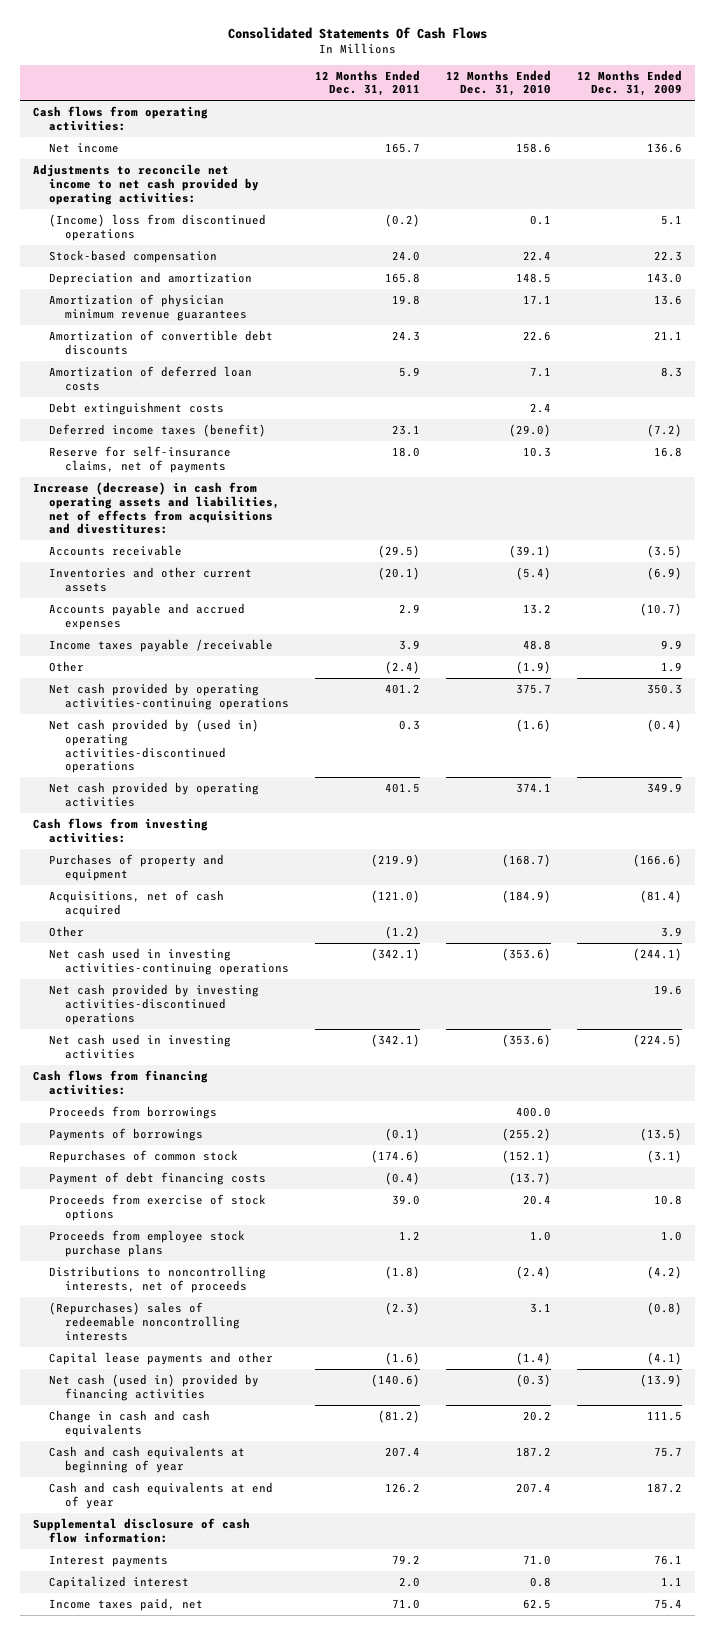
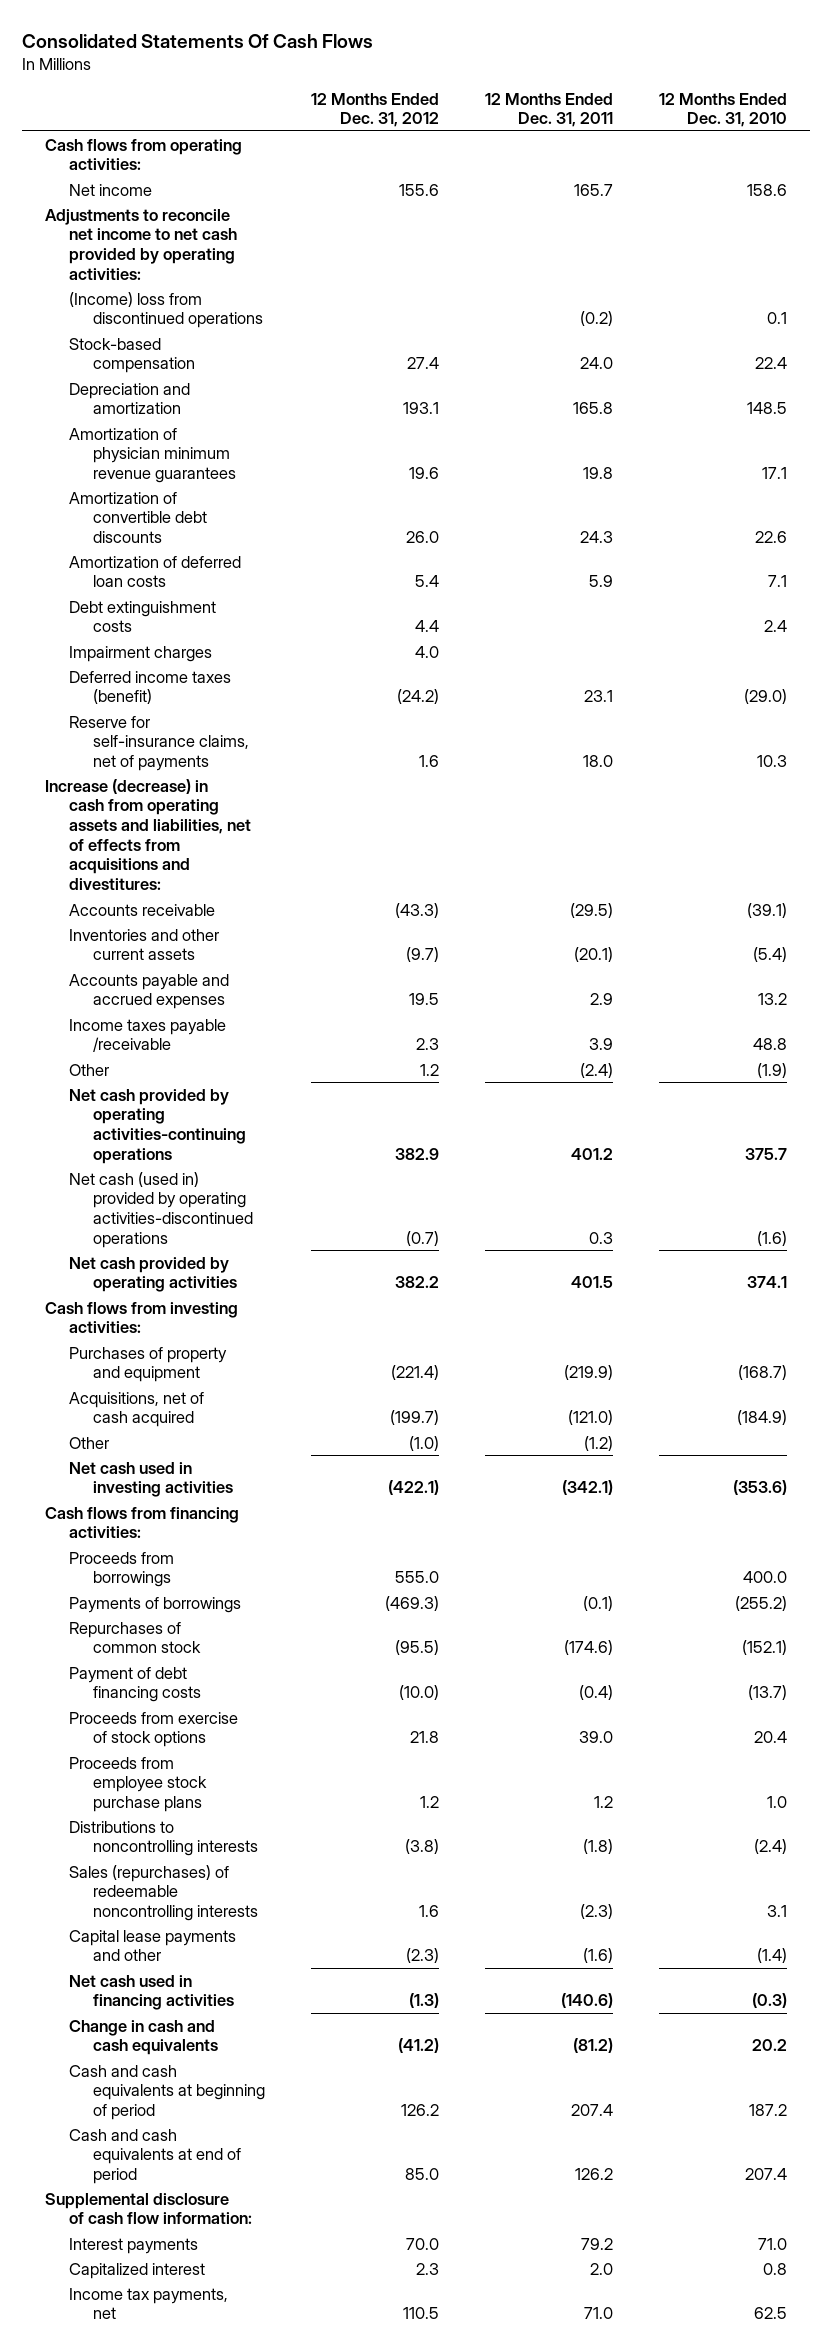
[577,69,683,97] 12 Months Ended Dec. 31, 2009 -> none
none -> [311,92,440,128] 12 Months Ended Dec. 31, 2012
none -> [69,645,213,662] Impairment charges
[49,718,260,774] Net cash provided by (used in) operating activities-discontinued operations -> [69,1171,254,1248] Net cash (used in) provided by operating activities-discontinued operations
[49,947,290,975] Net cash used in investing activities-continuing operations -> none
[49,983,260,1025] Net cash provided by investing activities-discontinued operations -> none
[49,1265,267,1293] Distributions to noncontrolling interests, net of proceeds -> [69,1820,259,1857] Distributions to noncontrolling interests
[49,1301,241,1341] (Repurchases) sales of redeemable noncontrolling interests -> [69,1864,259,1921] Sales (repurchases) of redeemable noncontrolling interests
[49,1373,260,1401] Net cash (used in) provided by financing activities -> [69,1974,235,2011] Net cash used in financing activities
[49,1445,246,1473] Cash and cash equivalents at beginning of year -> [69,2064,266,2120] Cash and cash equivalents at beginning of period
[49,1481,274,1509] Cash and cash equivalents at end of year -> [69,2128,242,2184] Cash and cash equivalents at end of period
[49,1597,204,1611] Income taxes paid, net -> [69,2287,229,2320] Income tax payments, net

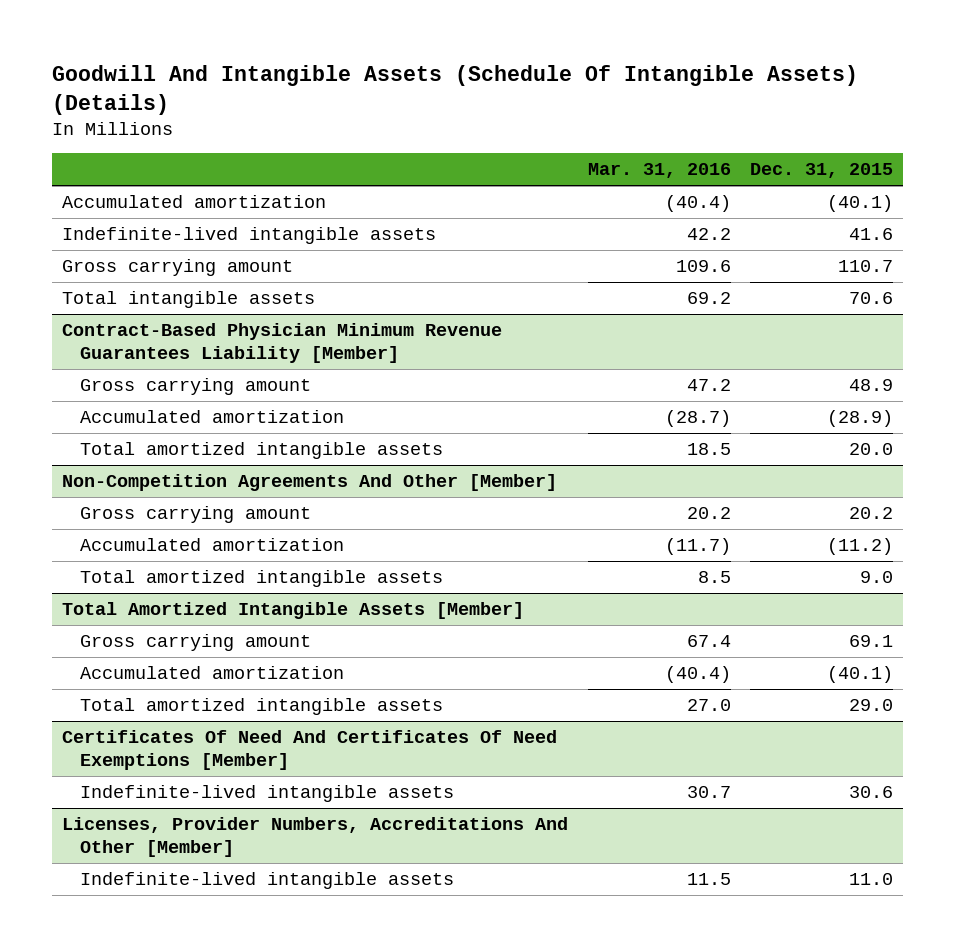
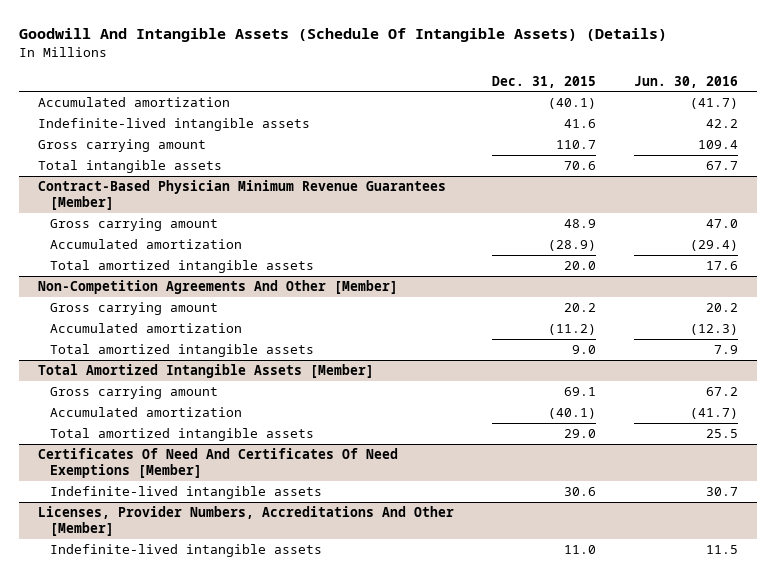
[587,163,731,179] Mar. 31, 2016 -> none
none -> [634,75,739,88] Jun. 30, 2016
[62,323,503,363] Contract-Based Physician Minimum Revenue Guarantees Liability [Member] -> [37,180,446,211] Contract-Based Physician Minimum Revenue Guarantees [Member]

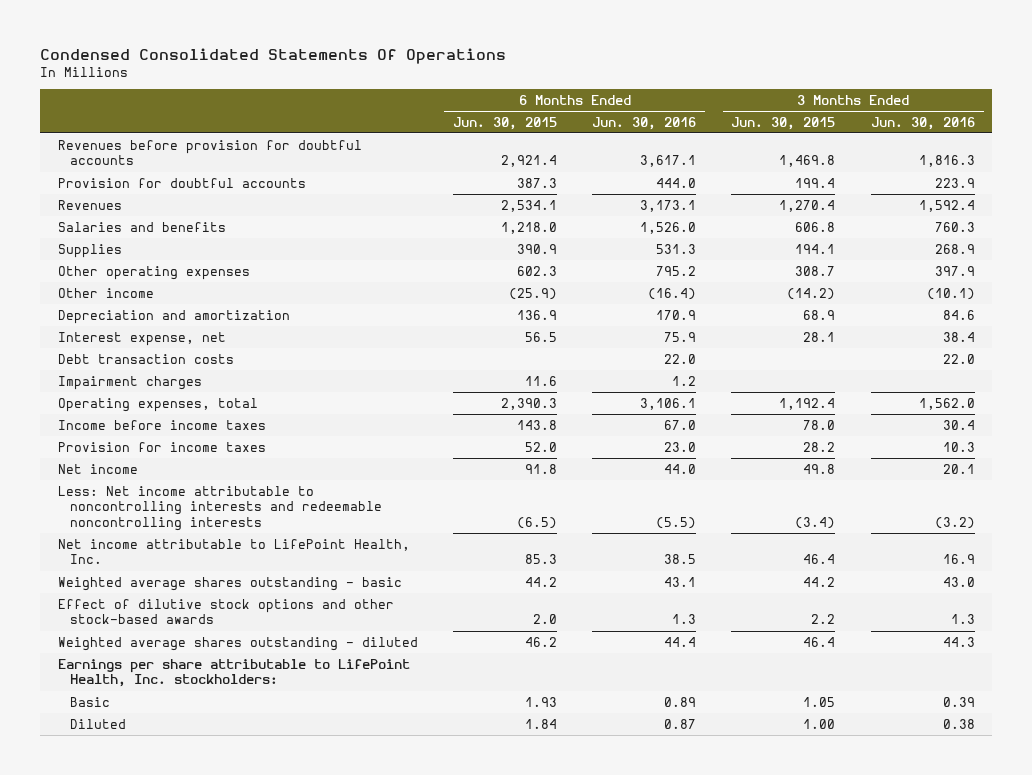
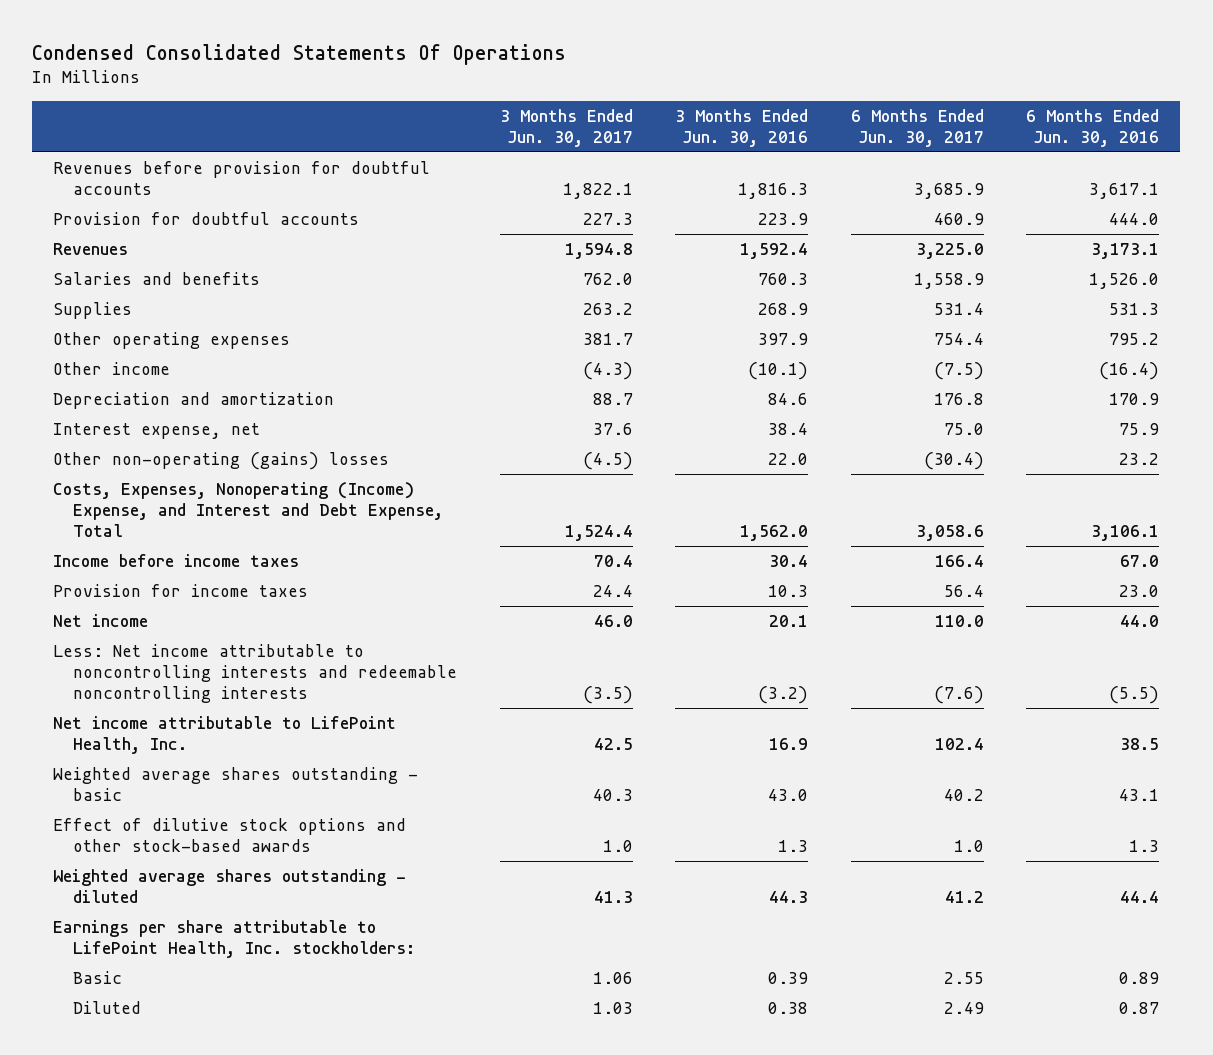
[452,116,557,130] Jun. 30, 2015 -> none
[731,116,836,130] Jun. 30, 2015 -> none
none -> [499,108,633,147] 3 Months Ended Jun. 30, 2017
none -> [850,108,984,147] 6 Months Ended Jun. 30, 2017
[57,353,234,364] Debt transaction costs -> none
[57,375,202,390] Impairment charges -> none
none -> [53,452,390,471] Other non-operating (gains) losses
[57,397,258,412] Operating expenses, total -> [53,482,444,537] Costs, Expenses, Nonoperating (Income) Expense, and Interest and Debt Expense, Total

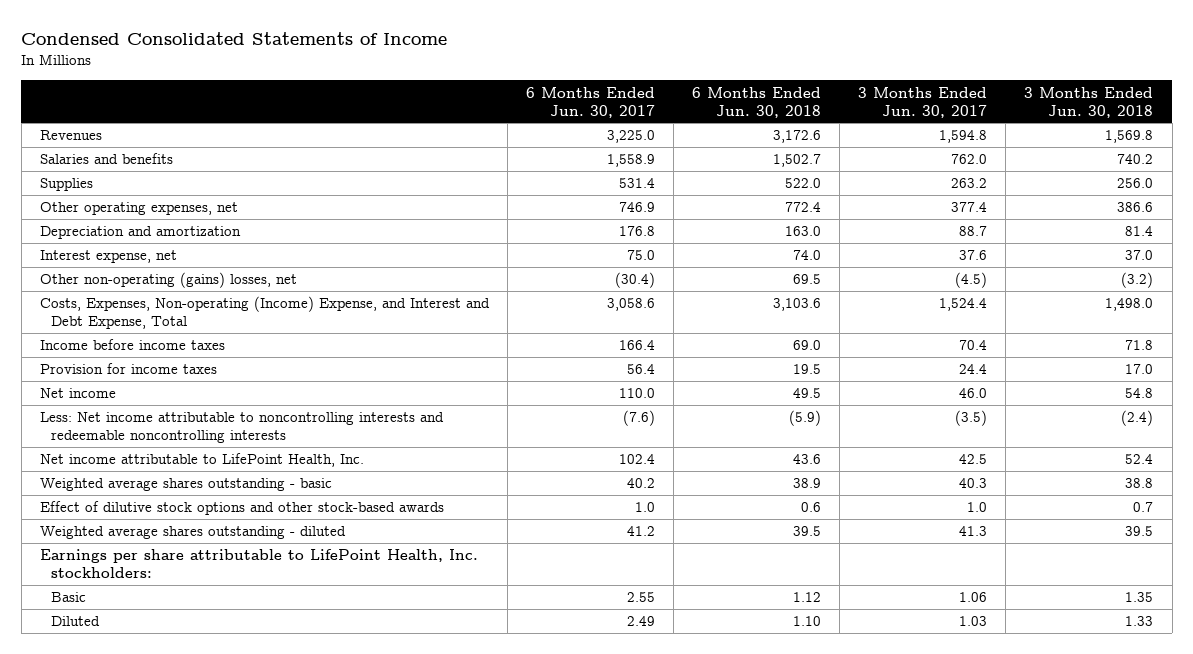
[32,43,567,65] Condensed Consolidated Statements Of Operations -> [21,31,448,45] Condensed Consolidated Statements of Income
[675,108,809,147] 3 Months Ended Jun. 30, 2016 -> none
[1026,108,1160,147] 6 Months Ended Jun. 30, 2016 -> none
none -> [692,86,822,118] 6 Months Ended Jun. 30, 2018
none -> [1024,86,1154,118] 3 Months Ended Jun. 30, 2018
[53,161,431,195] Revenues before provision for doubtful accounts -> none
[53,212,360,226] Provision for doubtful accounts -> none
[53,362,171,376] Other income -> none
[53,332,291,350] Other operating expenses -> [39,202,238,216] Other operating expenses, net
[582,333,633,346] 381.7 -> [951,202,988,213] 377.4
[933,333,984,346] 754.4 -> [618,202,655,213] 746.9
[53,452,390,471] Other non-operating (gains) losses -> [39,272,297,289] Other non-operating (gains) losses, net
[53,482,444,537] Costs, Expenses, Nonoperating (Income) Expense, and Interest and Debt Expense, Total -> [39,296,490,330] Costs, Expenses, Non-operating (Income) Expense, and Interest and Debt Expense, Total

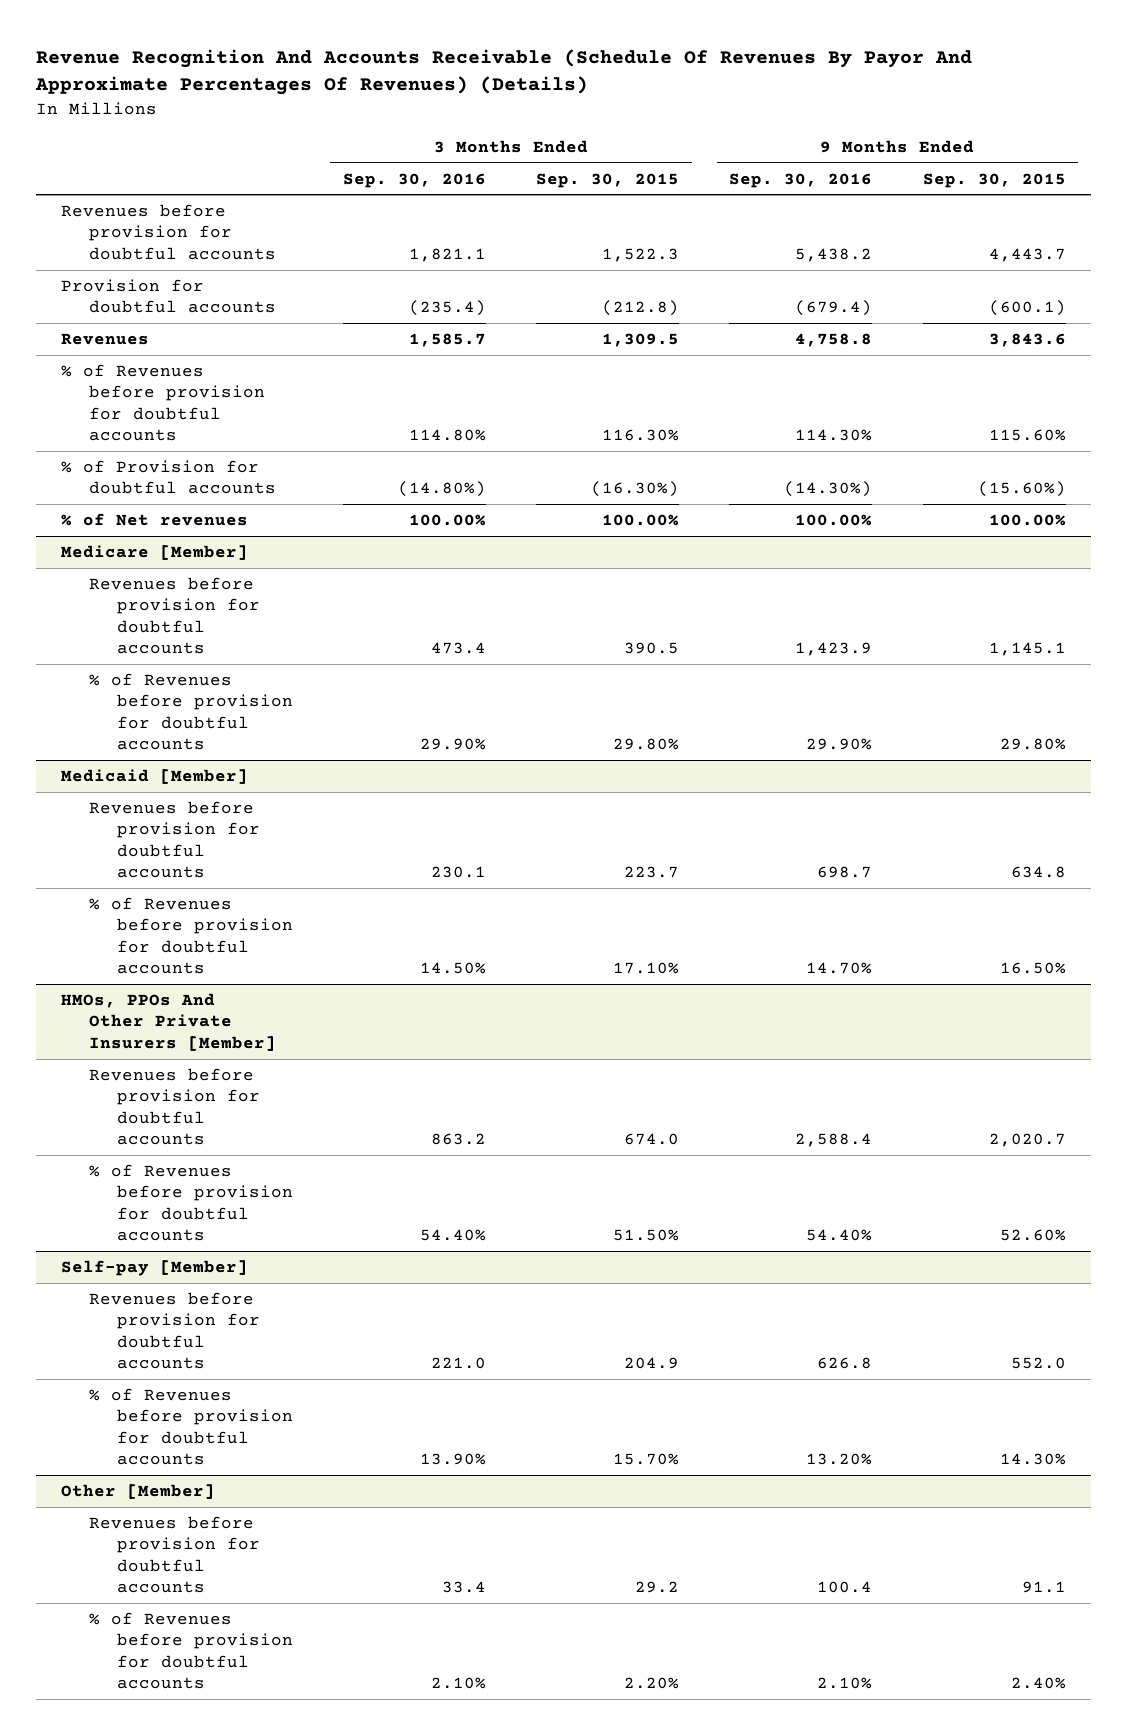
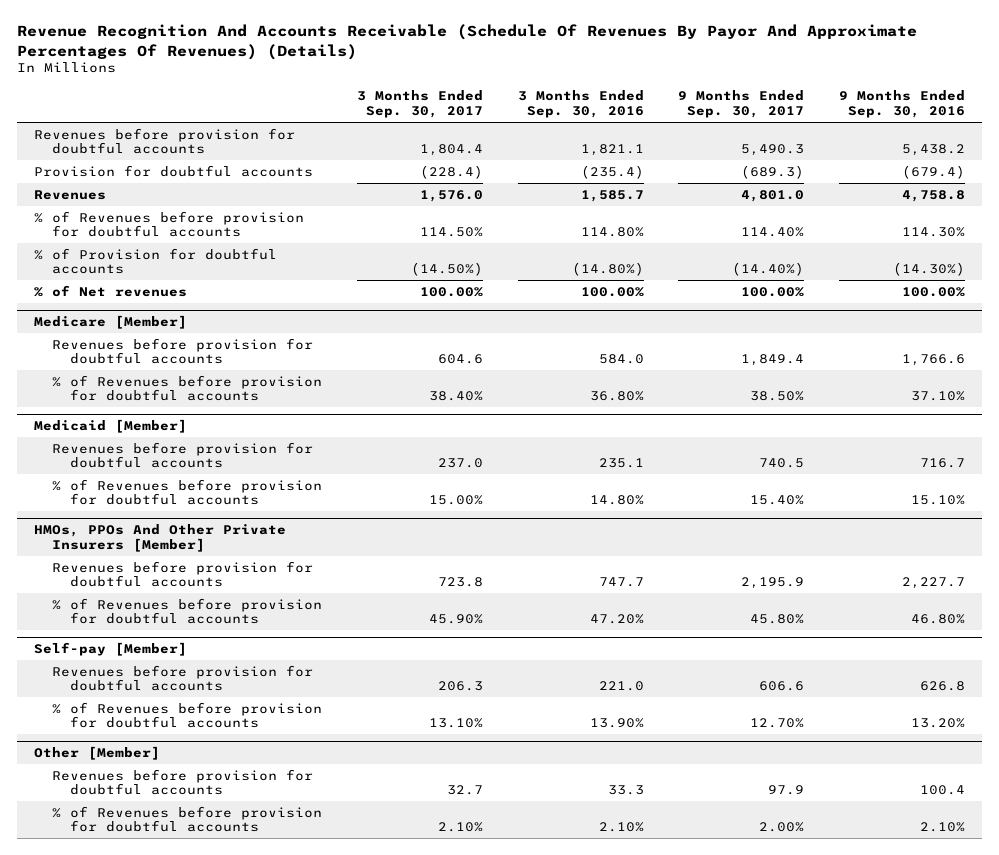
[536,172,680,188] Sep. 30, 2015 -> none
[922,172,1066,188] Sep. 30, 2015 -> none
none -> [356,90,483,119] 3 Months Ended Sep. 30, 2017
none -> [678,90,805,119] 9 Months Ended Sep. 30, 2017
[430,642,486,655] 473.4 -> [598,354,644,365] 584.0
[795,642,873,657] 1,423.9 -> [902,354,966,367] 1,766.6
[419,738,486,751] 29.90% -> [589,391,644,402] 36.80%
[806,738,873,751] 29.90% -> [911,391,966,402] 37.10%
[430,866,486,879] 230.1 -> [598,458,644,469] 235.1
[817,866,873,879] 698.7 -> [920,458,966,469] 716.7
[419,962,486,975] 14.50% -> [589,495,644,506] 14.80%
[806,962,873,975] 14.70% -> [911,495,966,506] 15.10%
[430,1133,486,1146] 863.2 -> [598,577,644,588] 747.7
[795,1133,873,1148] 2,588.4 -> [902,577,966,590] 2,227.7
[419,1229,486,1242] 54.40% -> [589,614,644,625] 47.20%
[806,1229,873,1242] 54.40% -> [911,614,966,625] 46.80%
[441,1581,486,1594] 33.4 -> [607,785,644,796] 33.3

